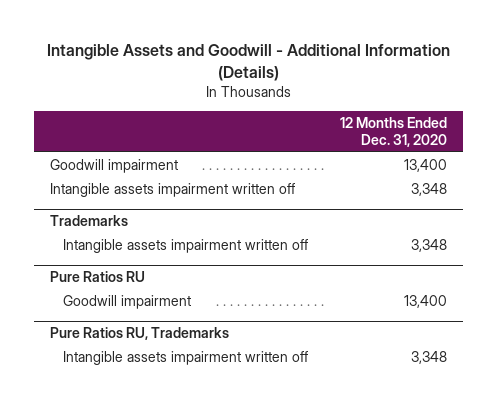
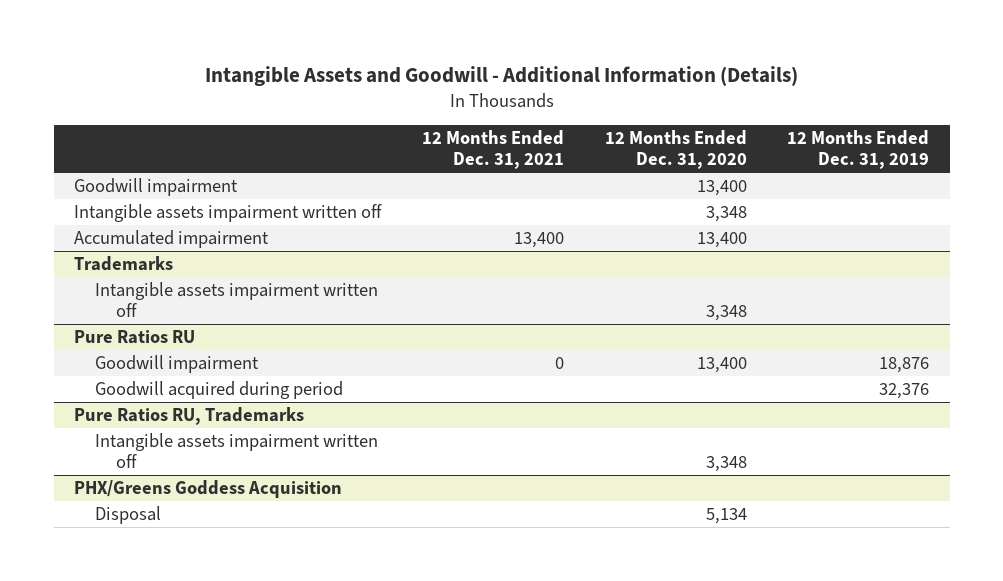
none -> [421,130,564,170] 12 Months Ended Dec. 31, 2021
none -> [787,130,930,170] 12 Months Ended Dec. 31, 2019
none -> [73,229,269,248] Accumulated impairment
none -> [95,380,344,399] Goodwill acquired during period
none -> [73,479,342,498] PHX/Greens Goddess Acquisition
none -> [95,505,162,524] Disposal

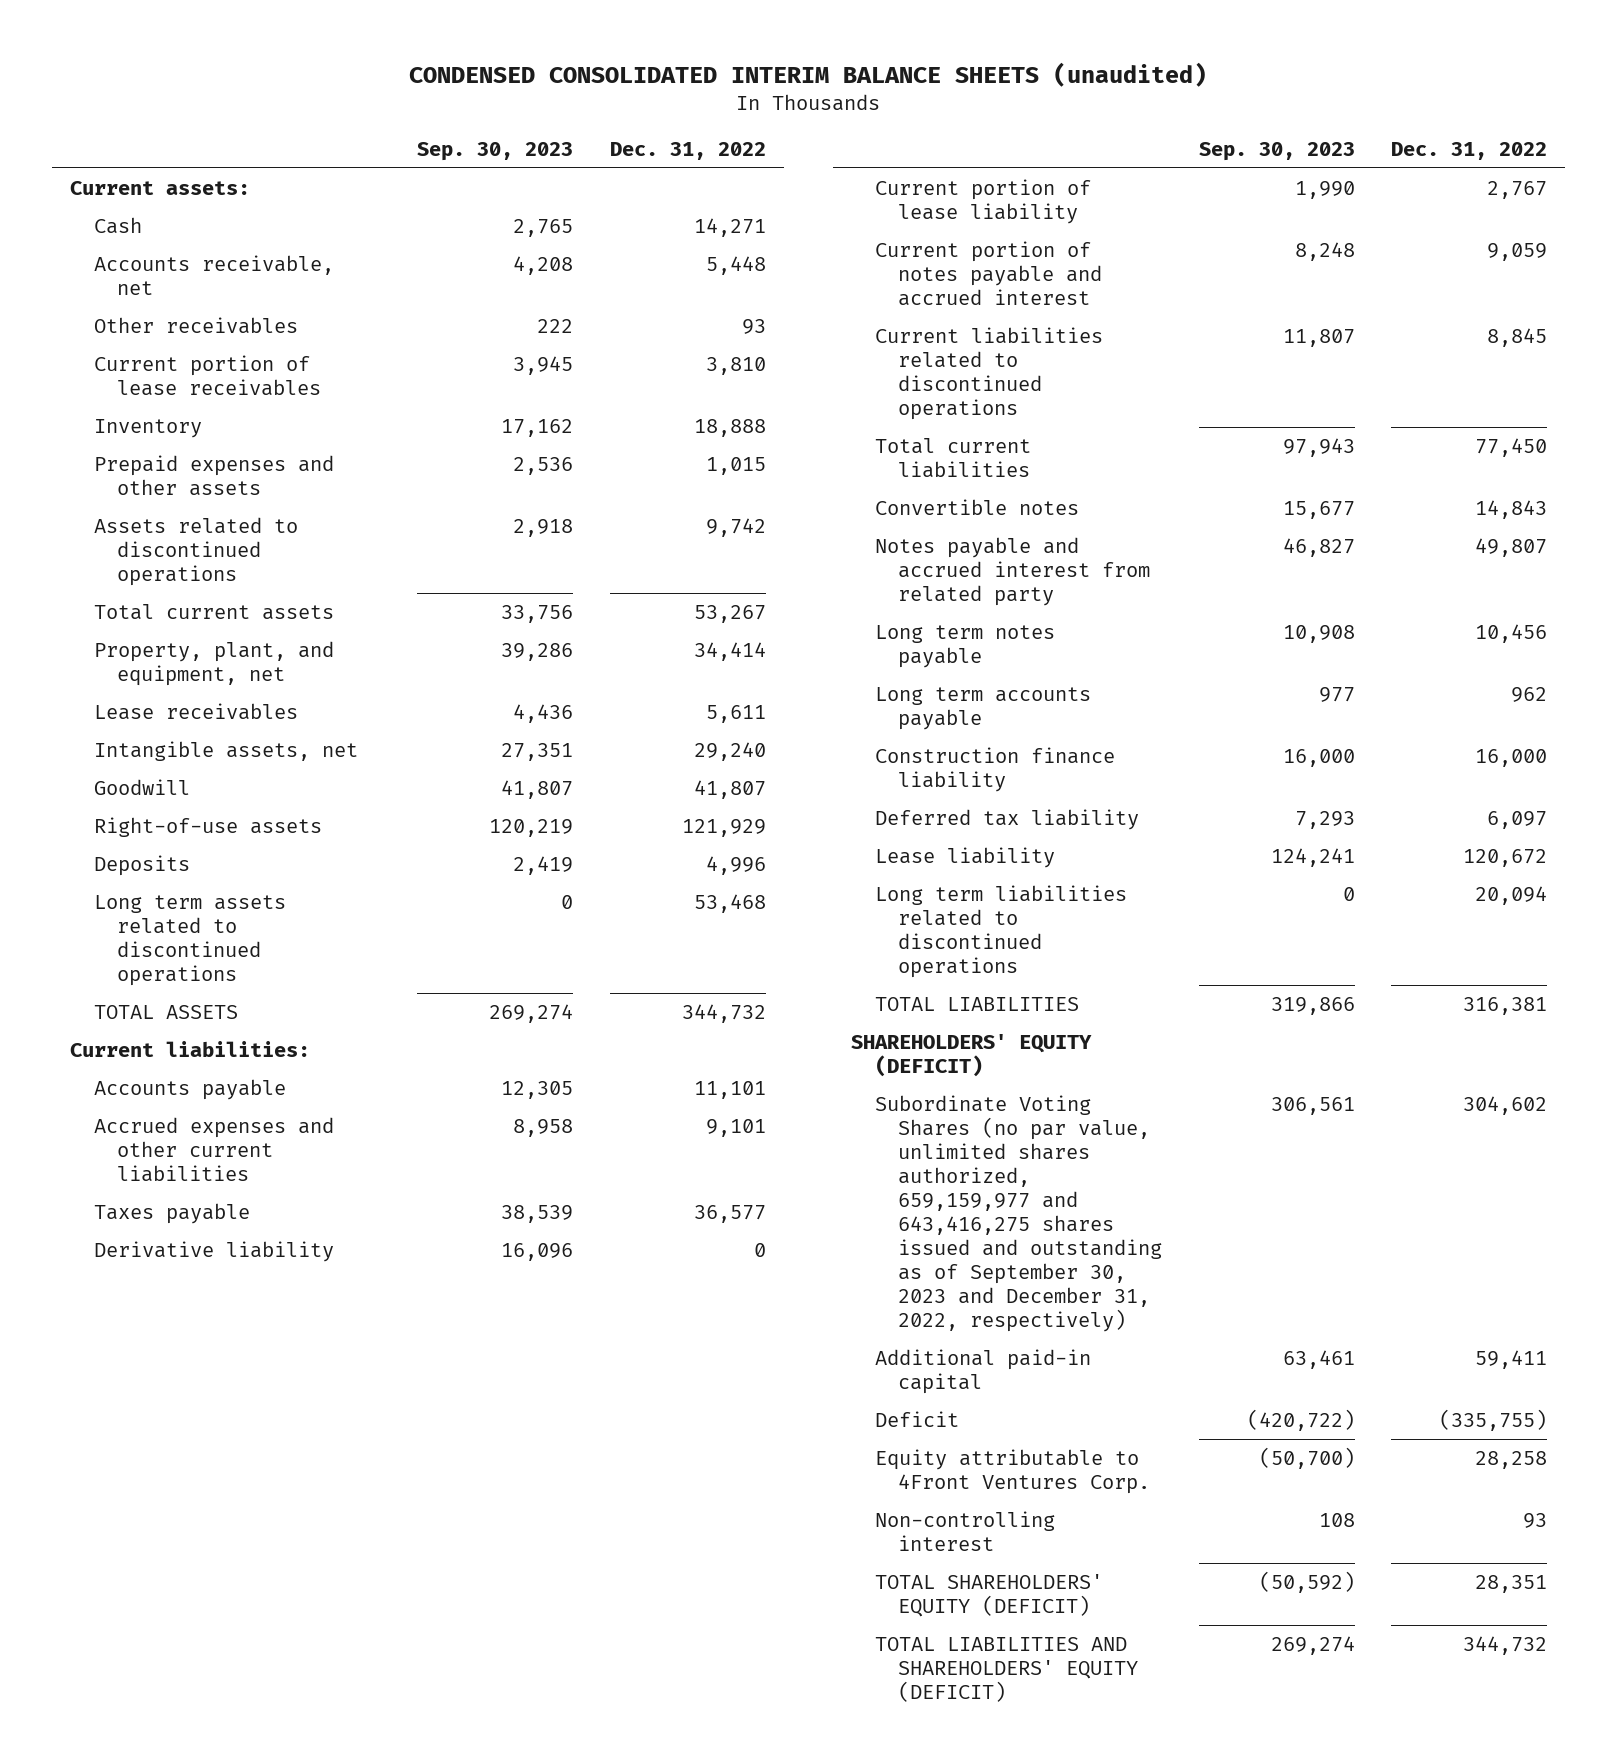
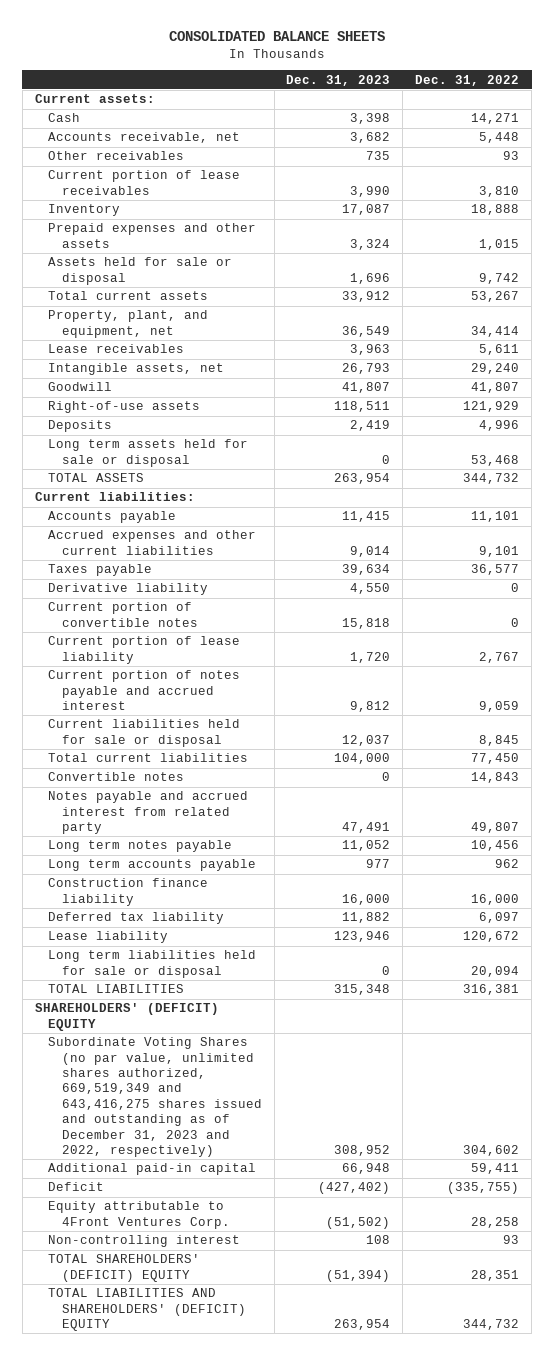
[409,62,1208,88] CONDENSED CONSOLIDATED INTERIM BALANCE SHEETS (unaudited) -> [168,31,385,42] CONSOLIDATED BALANCE SHEETS
[417,141,574,161] Sep. 30, 2023 -> none
none -> [286,74,391,86] Dec. 31, 2023
[93,516,298,586] Assets related to discontinued operations -> [48,257,233,285] Assets held for sale or disposal
[93,894,286,986] Long term assets related to discontinued operations -> [48,439,249,467] Long term assets held for sale or disposal
none -> [48,602,198,627] Current portion of convertible notes
[874,326,1103,420] Current liabilities related to discontinued operations -> [48,719,241,747] Current liabilities held for sale or disposal
[874,884,1127,978] Long term liabilities related to discontinued operations -> [48,950,257,978] Long term liabilities held for sale or disposal
[851,1033,1093,1077] SHAREHOLDERS' EQUITY (DEFICIT) -> [34,1003,219,1031] SHAREHOLDERS' (DEFICIT) EQUITY
[874,1094,1163,1332] Subordinate Voting Shares (no par value, unlimited shares authorized, 659,159,977 and 643,416,275 shares issued and outstanding as of September 30, 2023 and December 31, 2022, respectively) -> [48,1037,262,1157] Subordinate Voting Shares (no par value, unlimited shares authorized, 669,519,349 and 643,416,275 shares issued and outstanding as of December 31, 2023 and 2022, respectively)
[874,1573,1103,1617] TOTAL SHAREHOLDERS' EQUITY (DEFICIT) -> [48,1254,201,1282] TOTAL SHAREHOLDERS' (DEFICIT) EQUITY
[874,1636,1139,1702] TOTAL LIABILITIES AND SHAREHOLDERS' EQUITY (DEFICIT) -> [48,1288,246,1332] TOTAL LIABILITIES AND SHAREHOLDERS' (DEFICIT) EQUITY

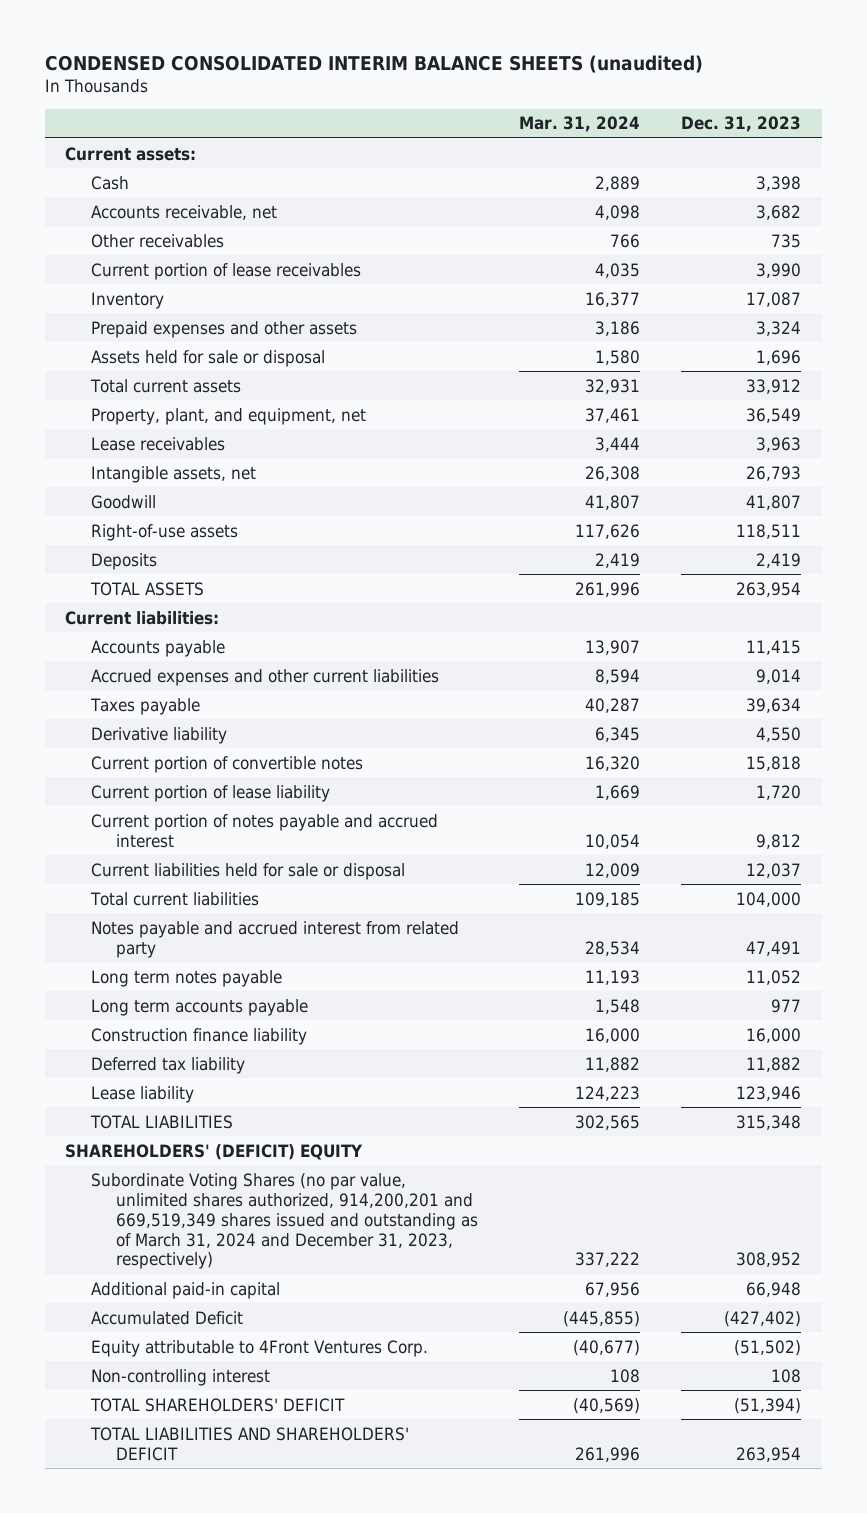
[168,31,385,42] CONSOLIDATED BALANCE SHEETS -> [44,55,703,74] CONDENSED CONSOLIDATED INTERIM BALANCE SHEETS (unaudited)
[415,74,520,86] Dec. 31, 2022 -> none
none -> [519,116,641,133] Mar. 31, 2024
[48,439,249,467] Long term assets held for sale or disposal -> none
[48,772,185,782] Convertible notes -> none
[48,950,257,978] Long term liabilities held for sale or disposal -> none
[48,1037,262,1157] Subordinate Voting Shares (no par value, unlimited shares authorized, 669,519,349 and 643,416,275 shares issued and outstanding as of December 31, 2023 and 2022, respectively) -> [90,1172,479,1270] Subordinate Voting Shares (no par value, unlimited shares authorized, 914,200,201 and 669,519,349 shares issued and outstanding as of March 31, 2024 and December 31, 2023, respectively)
[48,1182,105,1192] Deficit -> [90,1310,243,1325] Accumulated Deficit
[48,1254,201,1282] TOTAL SHAREHOLDERS' (DEFICIT) EQUITY -> [89,1397,345,1412] TOTAL SHAREHOLDERS' DEFICIT
[48,1288,246,1332] TOTAL LIABILITIES AND SHAREHOLDERS' (DEFICIT) EQUITY -> [89,1426,409,1461] TOTAL LIABILITIES AND SHAREHOLDERS' DEFICIT

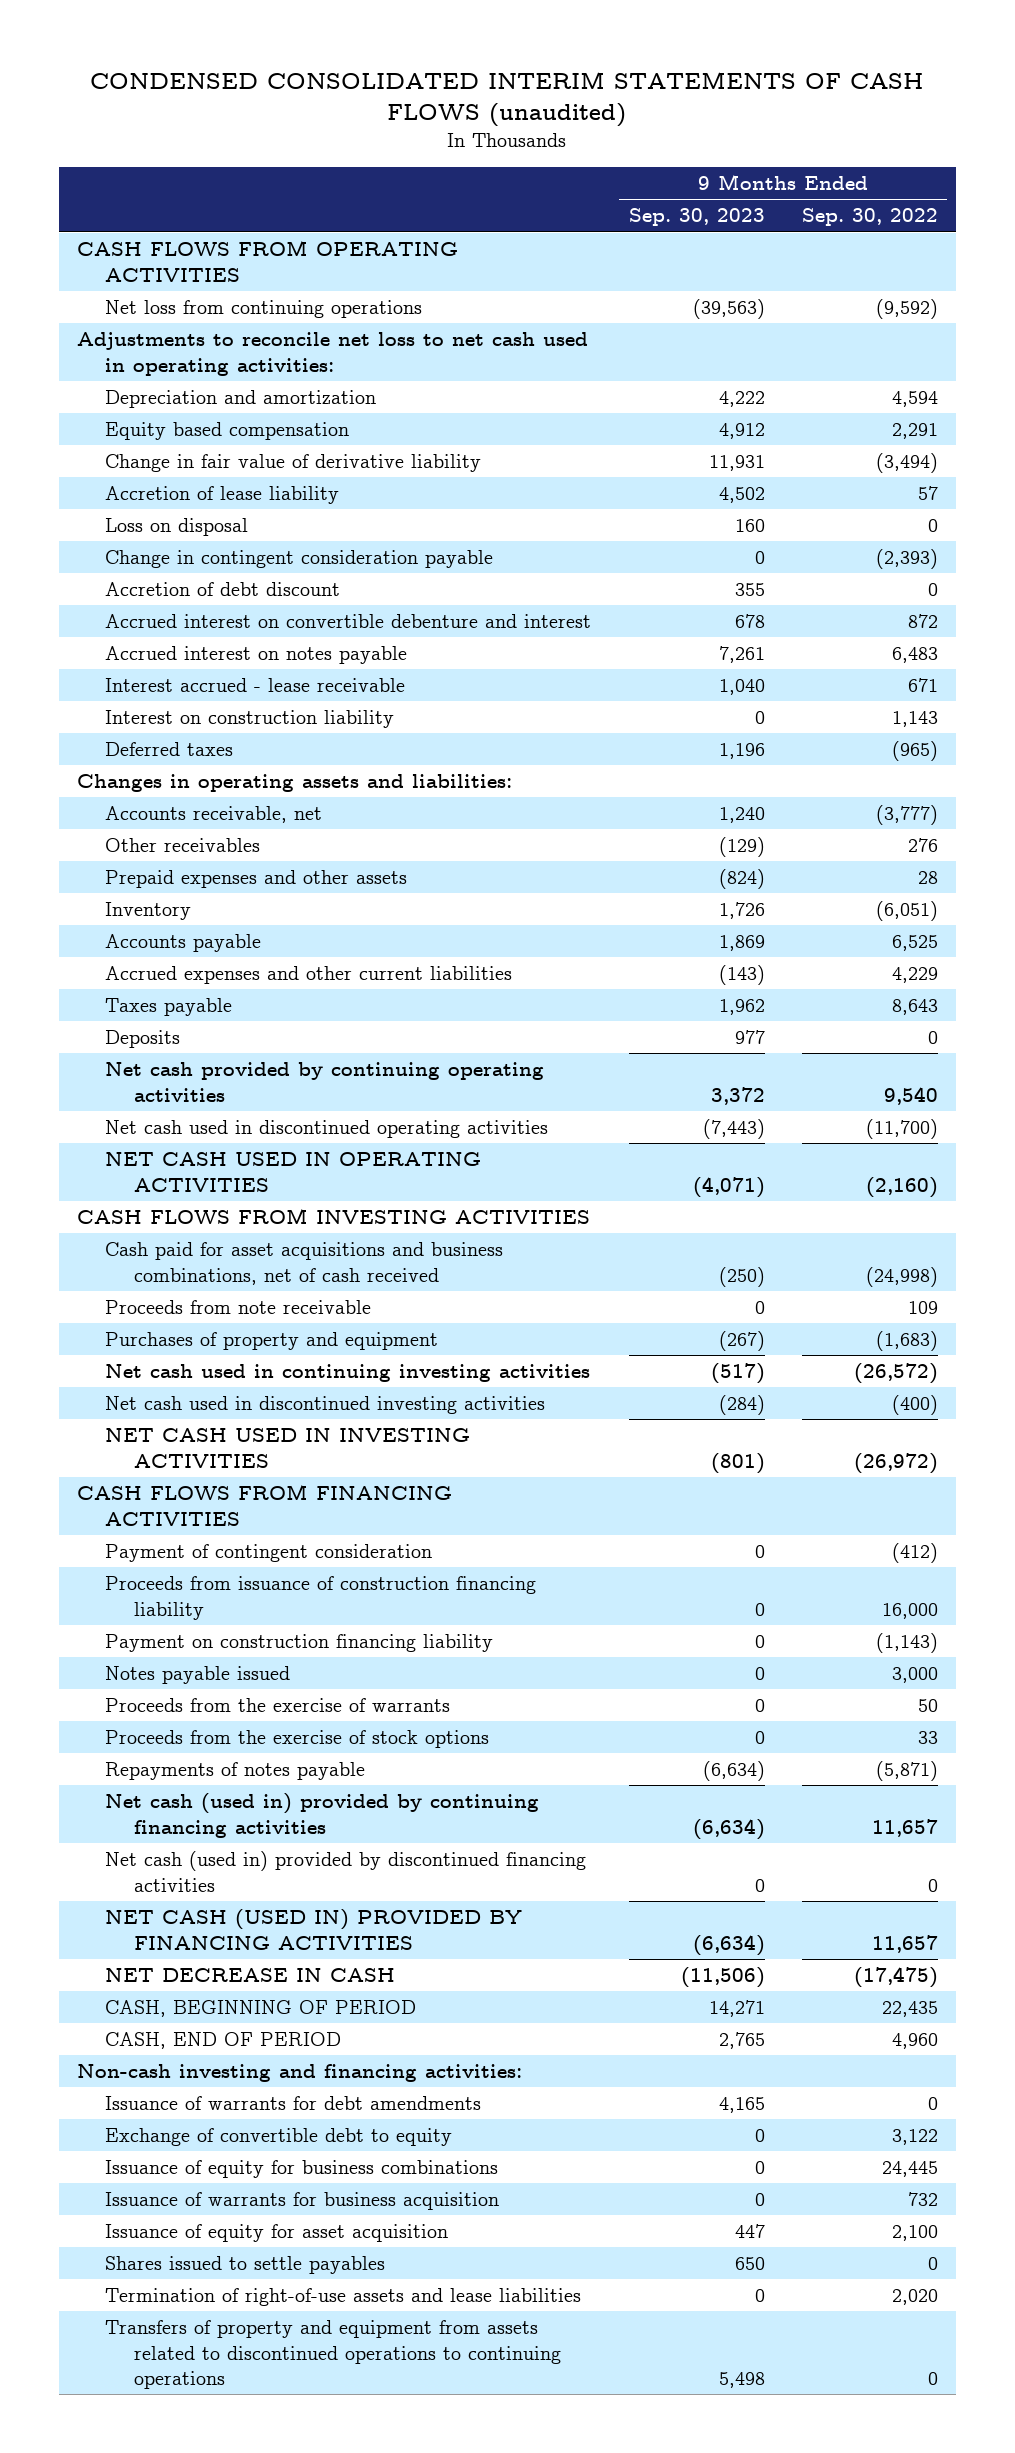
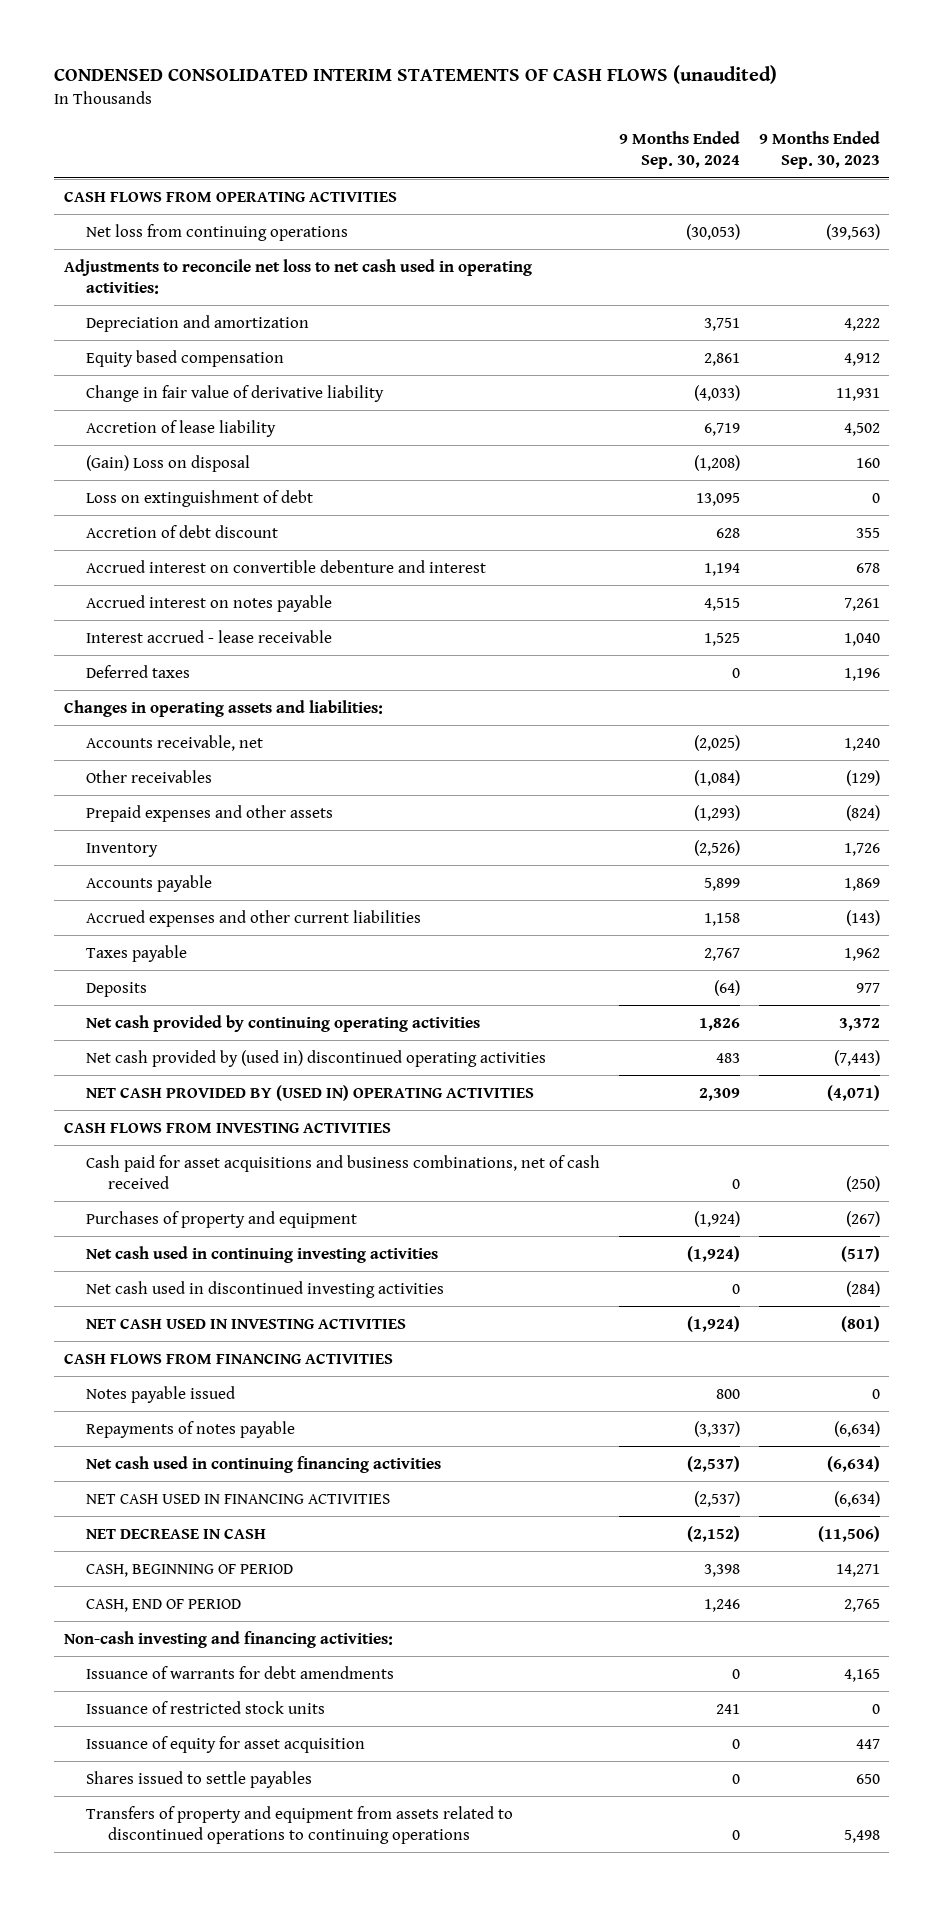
[801,208,938,227] Sep. 30, 2022 -> none
none -> [618,131,740,170] 9 Months Ended Sep. 30, 2024
[105,550,494,569] Change in contingent consideration payable -> none
[105,518,249,537] Loss on disposal -> [85,454,250,472] (Gain) Loss on disposal
none -> [85,489,313,507] Loss on extinguishment of debt
[105,710,395,729] Interest on construction liability -> none
[105,1120,549,1139] Net cash used in discontinued operating activities -> [85,1049,546,1067] Net cash provided by (used in) discontinued operating activities
[105,1152,482,1192] NET CASH USED IN OPERATING ACTIVITIES -> [85,1084,534,1101] NET CASH PROVIDED BY (USED IN) OPERATING ACTIVITIES
[105,1300,372,1315] Proceeds from note receivable -> none
[105,1544,433,1563] Payment of contingent consideration -> none
[105,1576,537,1620] Proceeds from issuance of construction financing liability -> none
[105,1634,494,1653] Payment on construction financing liability -> none
[105,1698,451,1713] Proceeds from the exercise of warrants -> none
[105,1730,490,1749] Proceeds from the exercise of stock options -> none
[105,1851,587,1892] Net cash (used in) provided by discontinued financing activities -> none
[105,1793,540,1838] Net cash (used in) provided by continuing financing activities -> [85,1455,441,1473] Net cash used in continuing financing activities
[105,1909,523,1950] NET CASH (USED IN) PROVIDED BY FINANCING ACTIVITIES -> [85,1493,390,1504] NET CASH USED IN FINANCING ACTIVITIES
[105,2128,453,2147] Exchange of convertible debt to equity -> none
[105,2160,499,2179] Issuance of equity for business combinations -> none
[105,2192,500,2211] Issuance of warrants for business acquisition -> none
none -> [85,1700,325,1714] Issuance of restricted stock units
[105,2288,582,2307] Termination of right-of-use assets and lease liabilities -> none

